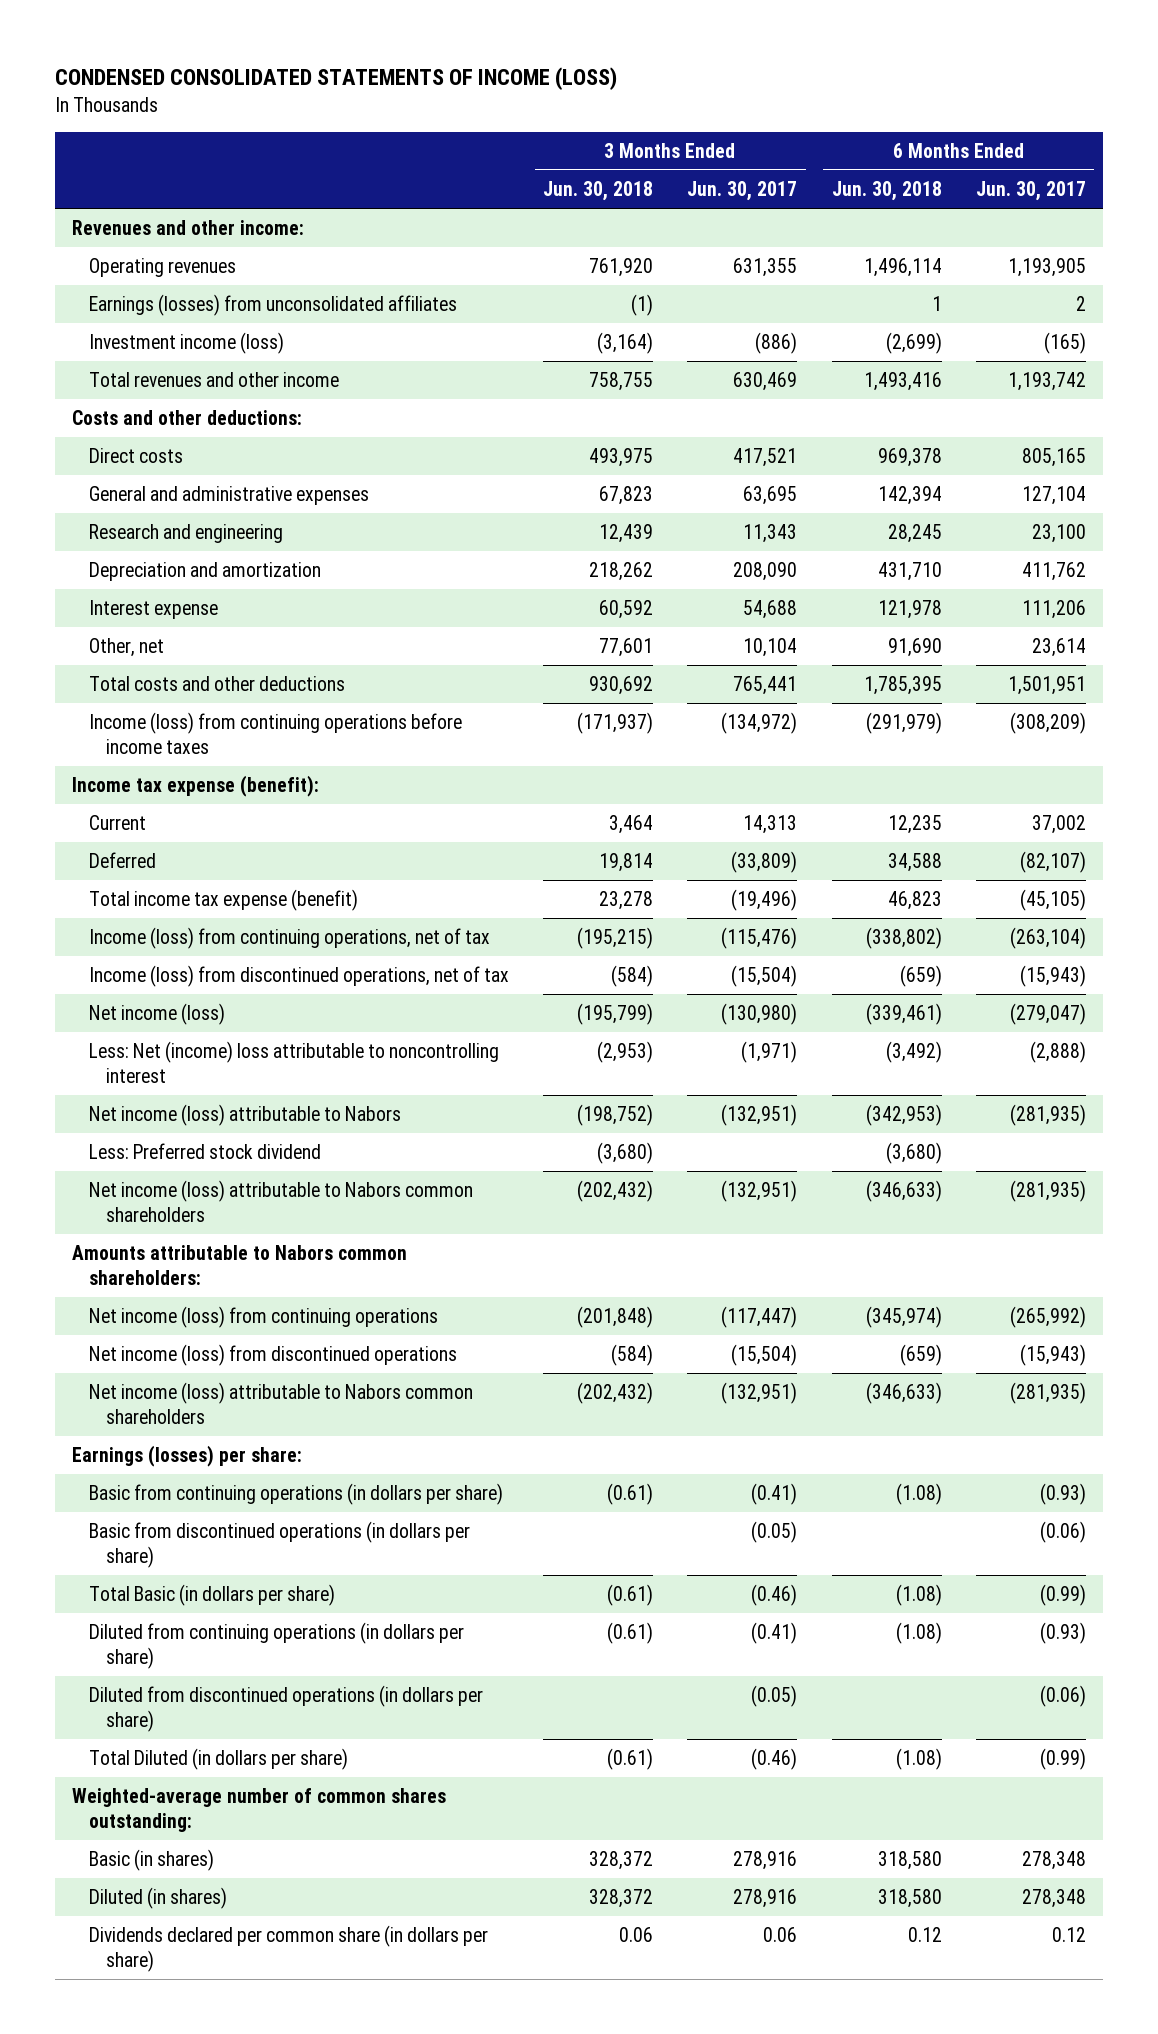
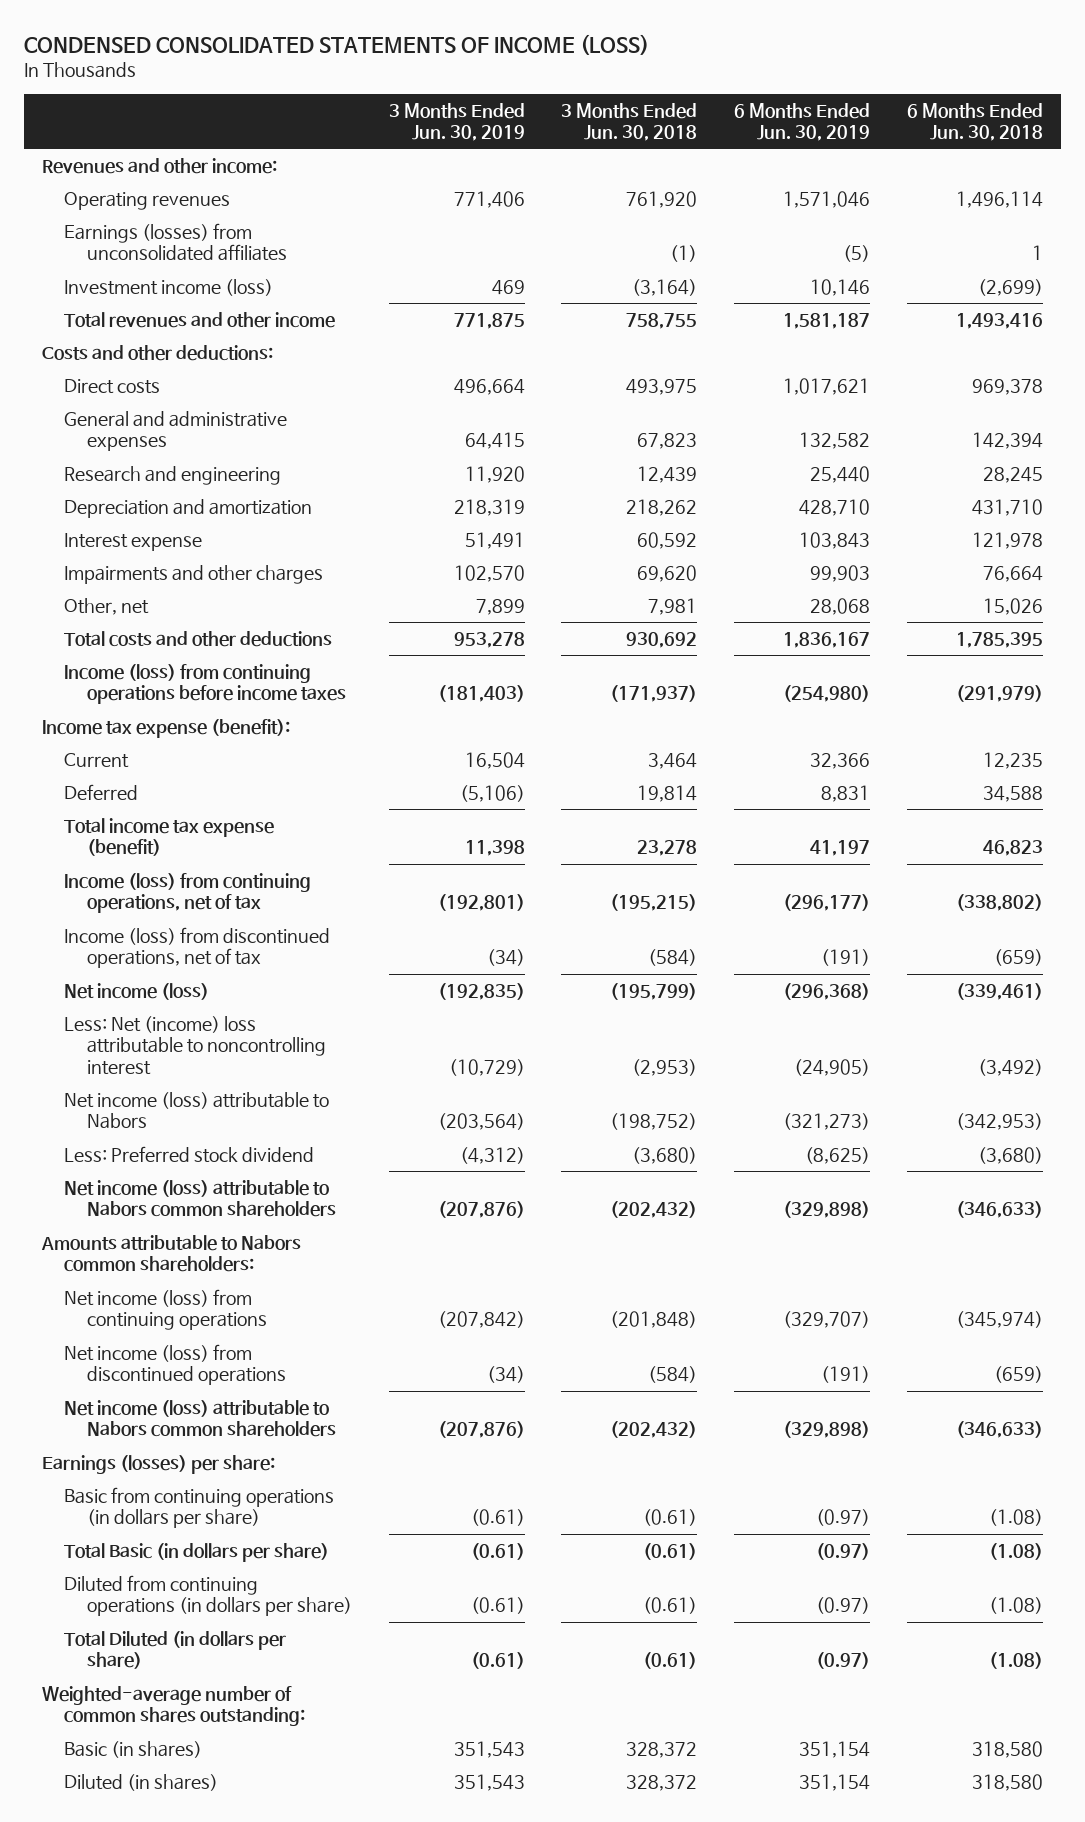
[687,181,798,202] Jun. 30, 2017 -> none
[975,181,1086,202] Jun. 30, 2017 -> none
none -> [388,103,525,142] 3 Months Ended Jun. 30, 2019
none -> [733,103,870,142] 6 Months Ended Jun. 30, 2019
none -> [64,565,324,585] Impairments and other charges
[599,638,654,658] 77,601 -> [648,598,698,616] 7,981
[887,638,942,658] 91,690 -> [982,598,1043,616] 15,026
[88,1521,470,1568] Basic from discontinued operations (in dollars per share) -> none
[88,1685,483,1732] Diluted from discontinued operations (in dollars per share) -> none
[88,1925,488,1972] Dividends declared per common share (in dollars per share) -> none

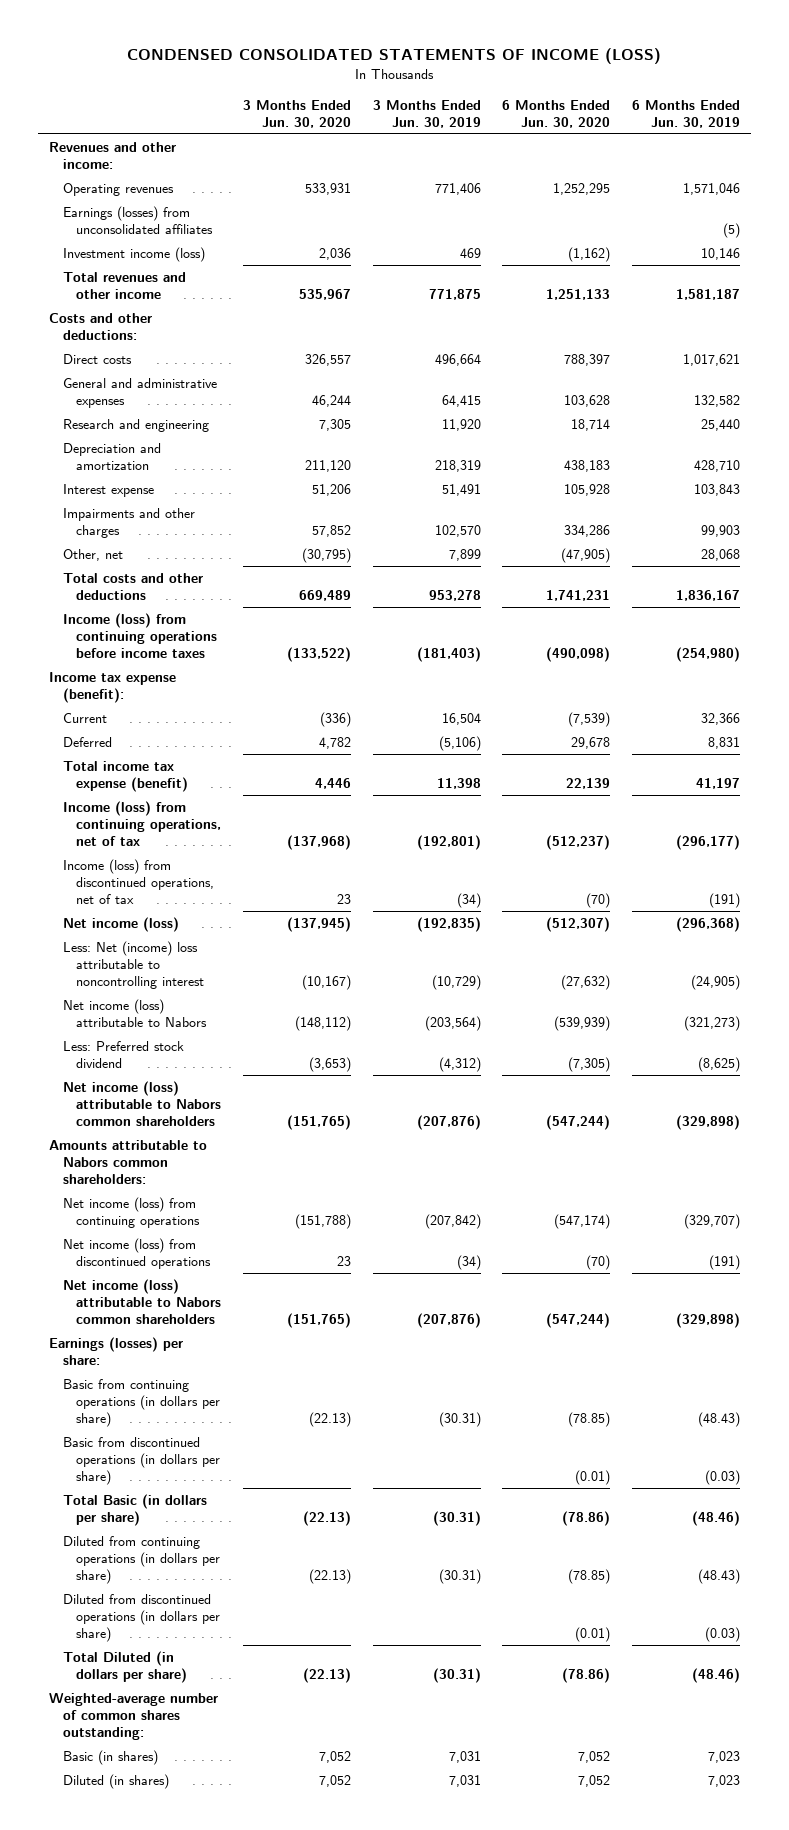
[561,103,698,142] 3 Months Ended Jun. 30, 2018 -> none
[906,103,1043,142] 6 Months Ended Jun. 30, 2018 -> none
none -> [243,99,352,128] 3 Months Ended Jun. 30, 2020
none -> [502,99,611,128] 6 Months Ended Jun. 30, 2020
[470,1509,525,1527] (0.61) -> [438,1412,481,1428] (30.31)
[815,1509,870,1527] (0.97) -> [698,1412,741,1428] (48.43)
none -> [62,1437,221,1486] Basic from discontinued operations (in dollars per share)
[470,1543,525,1561] (0.61) -> [432,1511,481,1527] (30.31)
[815,1543,870,1561] (0.97) -> [692,1511,741,1527] (48.46)
[470,1597,525,1615] (0.61) -> [438,1569,481,1585] (30.31)
[815,1597,870,1615] (0.97) -> [698,1569,741,1585] (48.43)
none -> [62,1594,221,1643] Diluted from discontinued operations (in dollars per share)
[470,1652,525,1670] (0.61) -> [432,1668,481,1684] (30.31)
[815,1652,870,1670] (0.97) -> [692,1668,741,1684] (48.46)
[453,1741,525,1759] 351,543 -> [448,1751,481,1764] 7,031
[798,1741,870,1759] 351,154 -> [708,1751,741,1764] 7,023
[453,1774,525,1792] 351,543 -> [448,1775,481,1788] 7,031
[798,1774,870,1792] 351,154 -> [708,1775,741,1788] 7,023

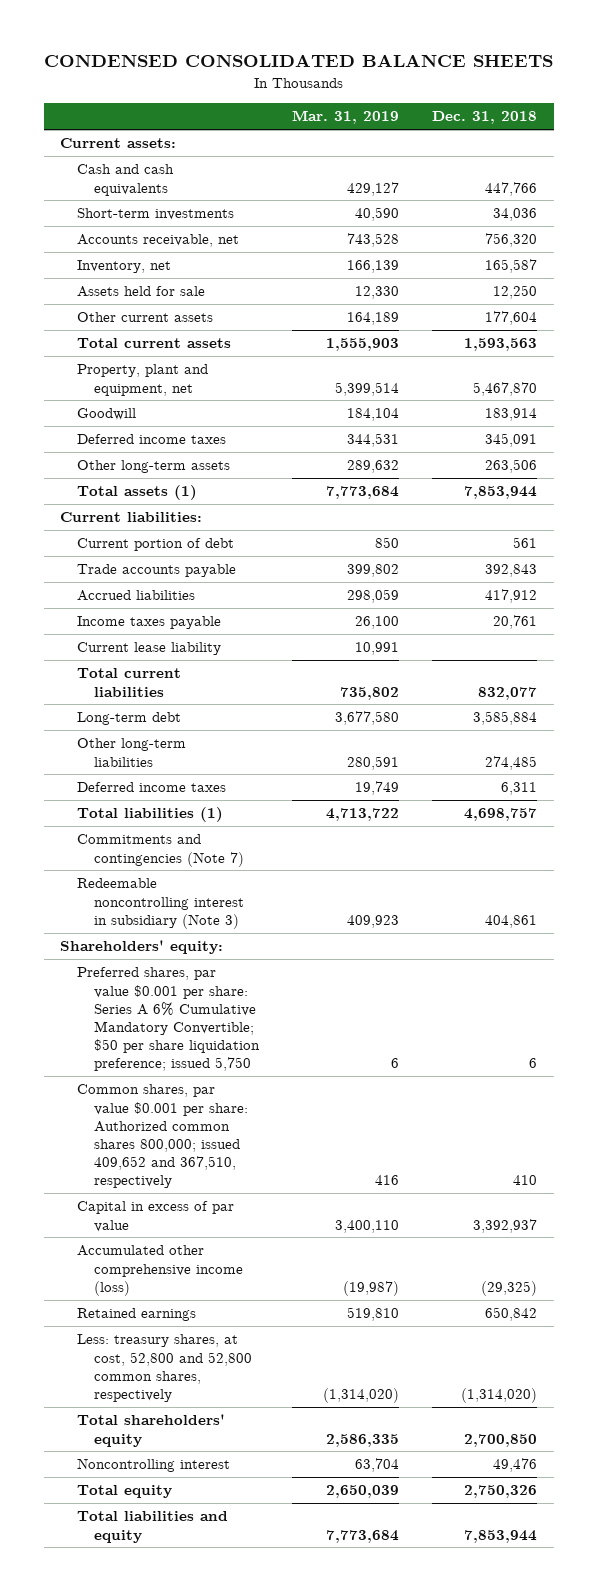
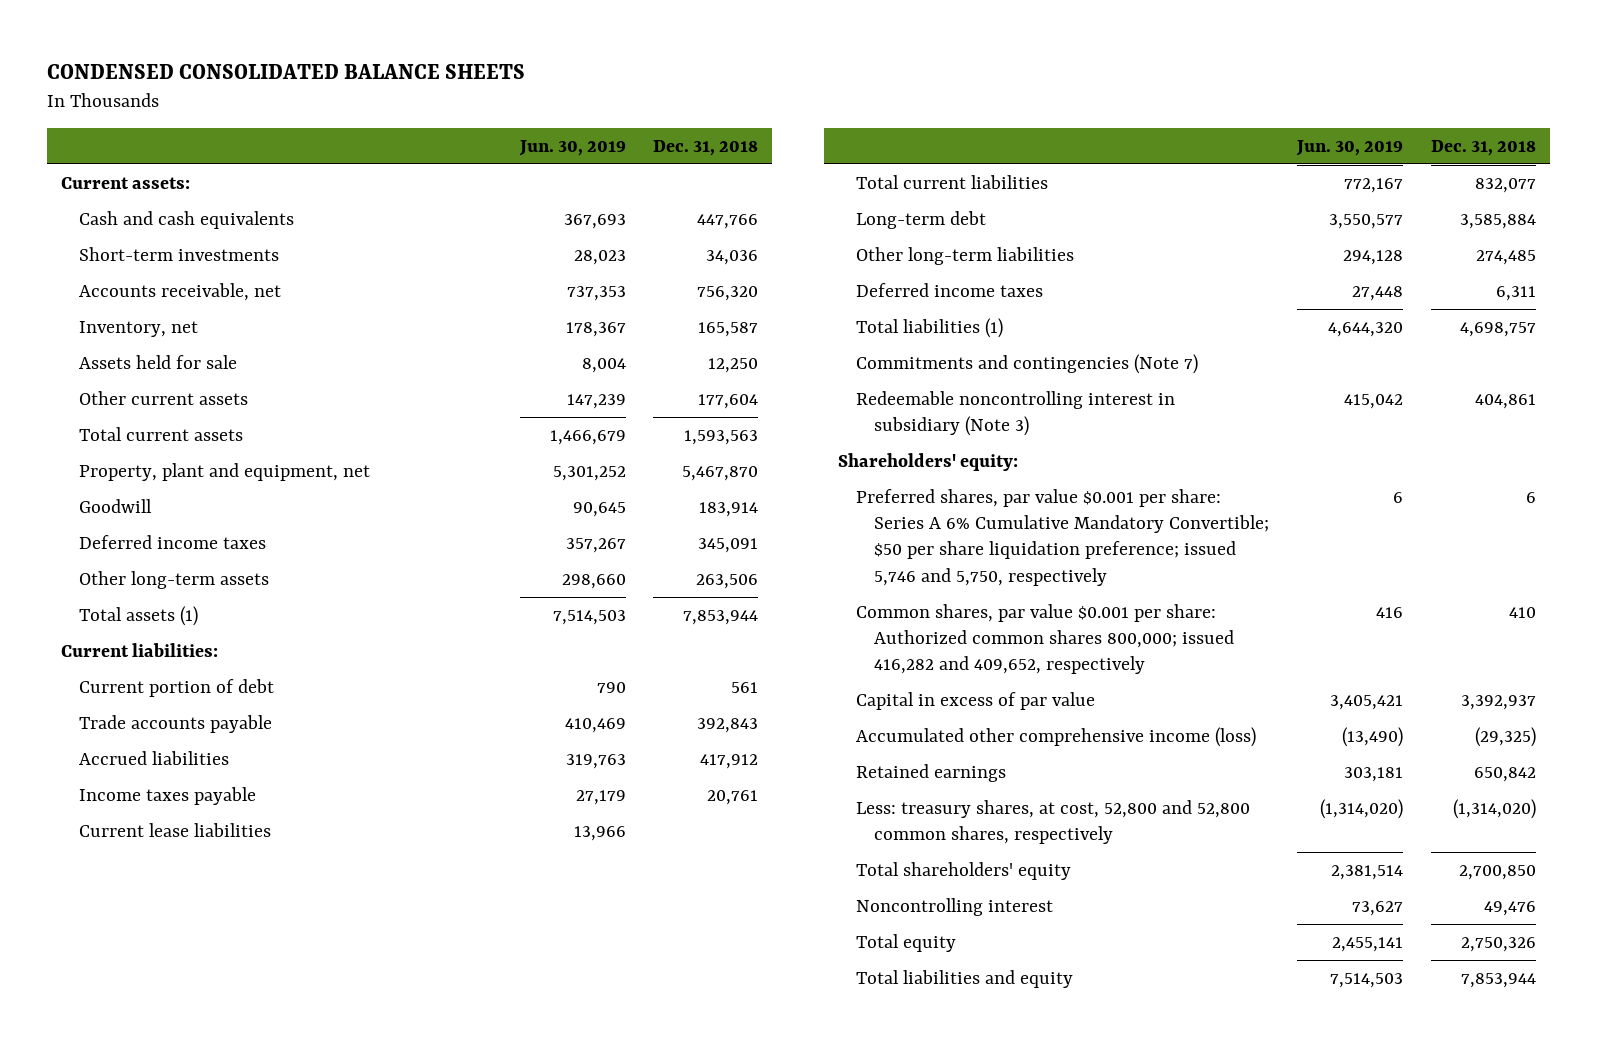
[292,110,400,125] Mar. 31, 2019 -> none
none -> [518,139,626,156] Jun. 30, 2019
[77,642,222,656] Current lease liability -> [78,822,271,837] Current lease liabilities
[77,967,261,1072] Preferred shares, par value $0.001 per share: Series A 6% Cumulative Mandatory Convertible; $50 per share liquidation preference; issued 5,750 -> [856,488,1269,586] Preferred shares, par value $0.001 per share: Series A 6% Cumulative Mandatory Convertible; $50 per share liquidation preference; issued 5,746 and 5,750, respectively
[77,1084,249,1189] Common shares, par value $0.001 per share: Authorized common shares 800,000; issued 409,652 and 367,510, respectively -> [856,603,1234,675] Common shares, par value $0.001 per share: Authorized common shares 800,000; issued 416,282 and 409,652, respectively

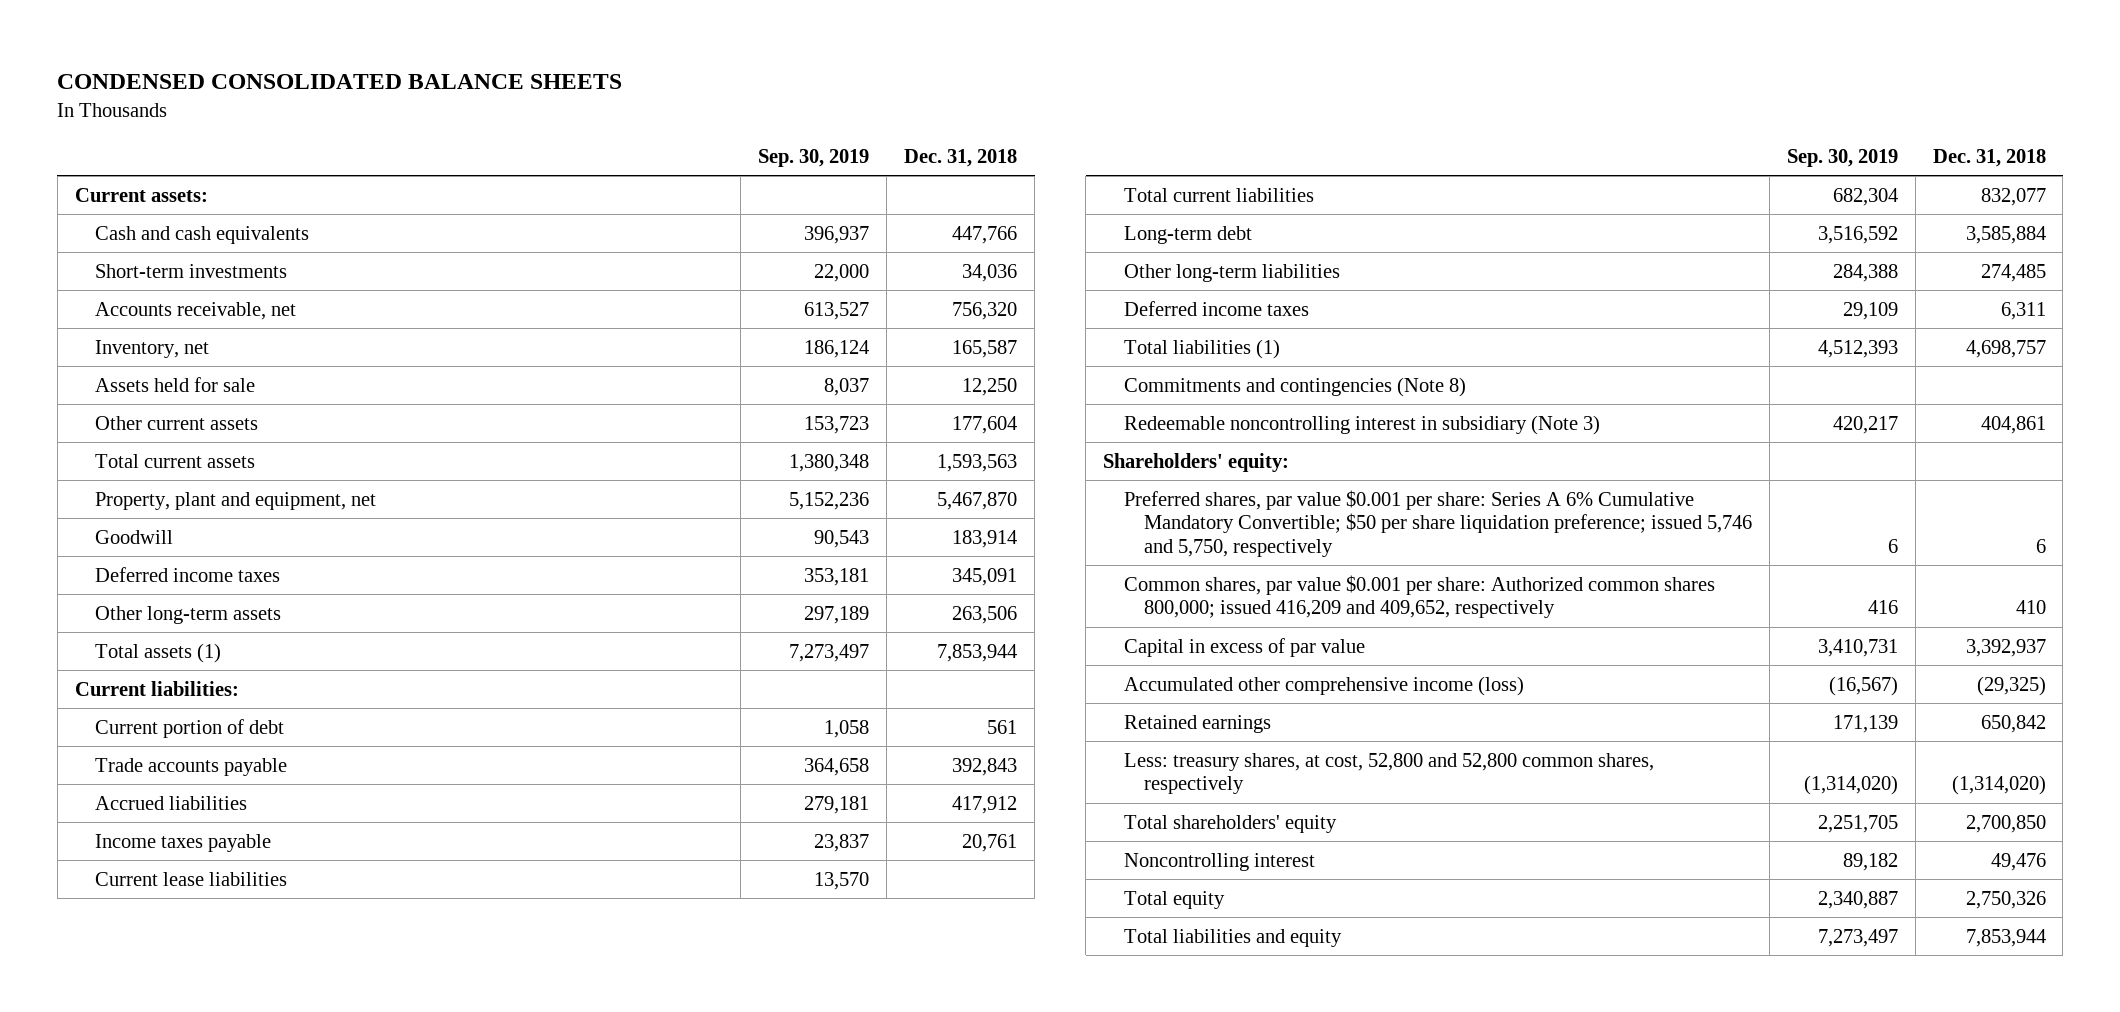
[518,139,626,156] Jun. 30, 2019 -> none
none -> [758,148,870,167] Sep. 30, 2019
[856,353,1199,374] Commitments and contingencies (Note 7) -> [1123,376,1466,397] Commitments and contingencies (Note 8)
[856,603,1234,675] Common shares, par value $0.001 per share: Authorized common shares 800,000; issued 416,282 and 409,652, respectively -> [1123,574,1715,619] Common shares, par value $0.001 per share: Authorized common shares 800,000; issued 416,209 and 409,652, respectively

